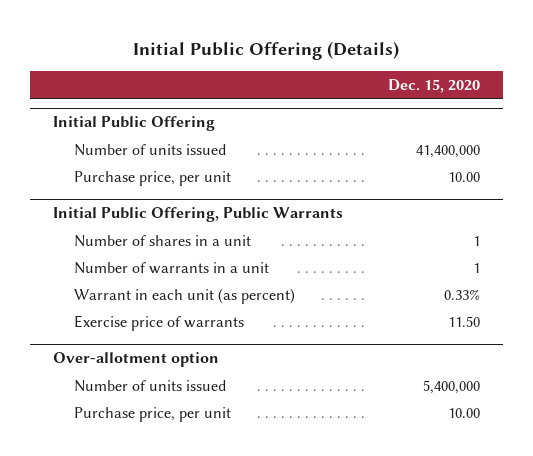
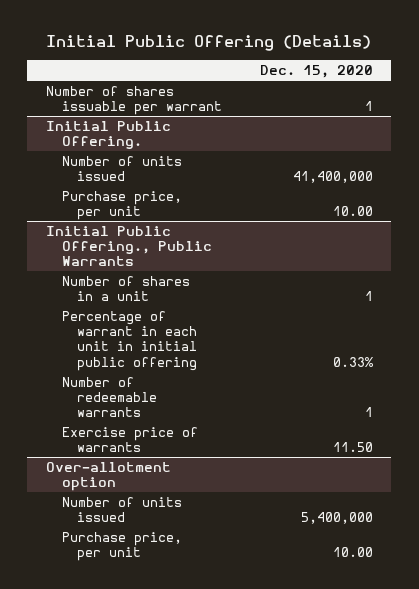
none -> [46,85,222,116] Number of shares issuable per warrant
[52,116,215,132] Initial Public Offering -> [46,120,172,150] Initial Public Offering.
[52,207,343,223] Initial Public Offering, Public Warrants -> [46,225,212,267] Initial Public Offering., Public Warrants
[73,261,269,274] Number of warrants in a unit -> none
[73,287,295,304] Warrant in each unit (as percent) -> none
none -> [61,310,198,371] Percentage of warrant in each unit in initial public offering
none -> [61,376,158,418] Number of redeemable warrants

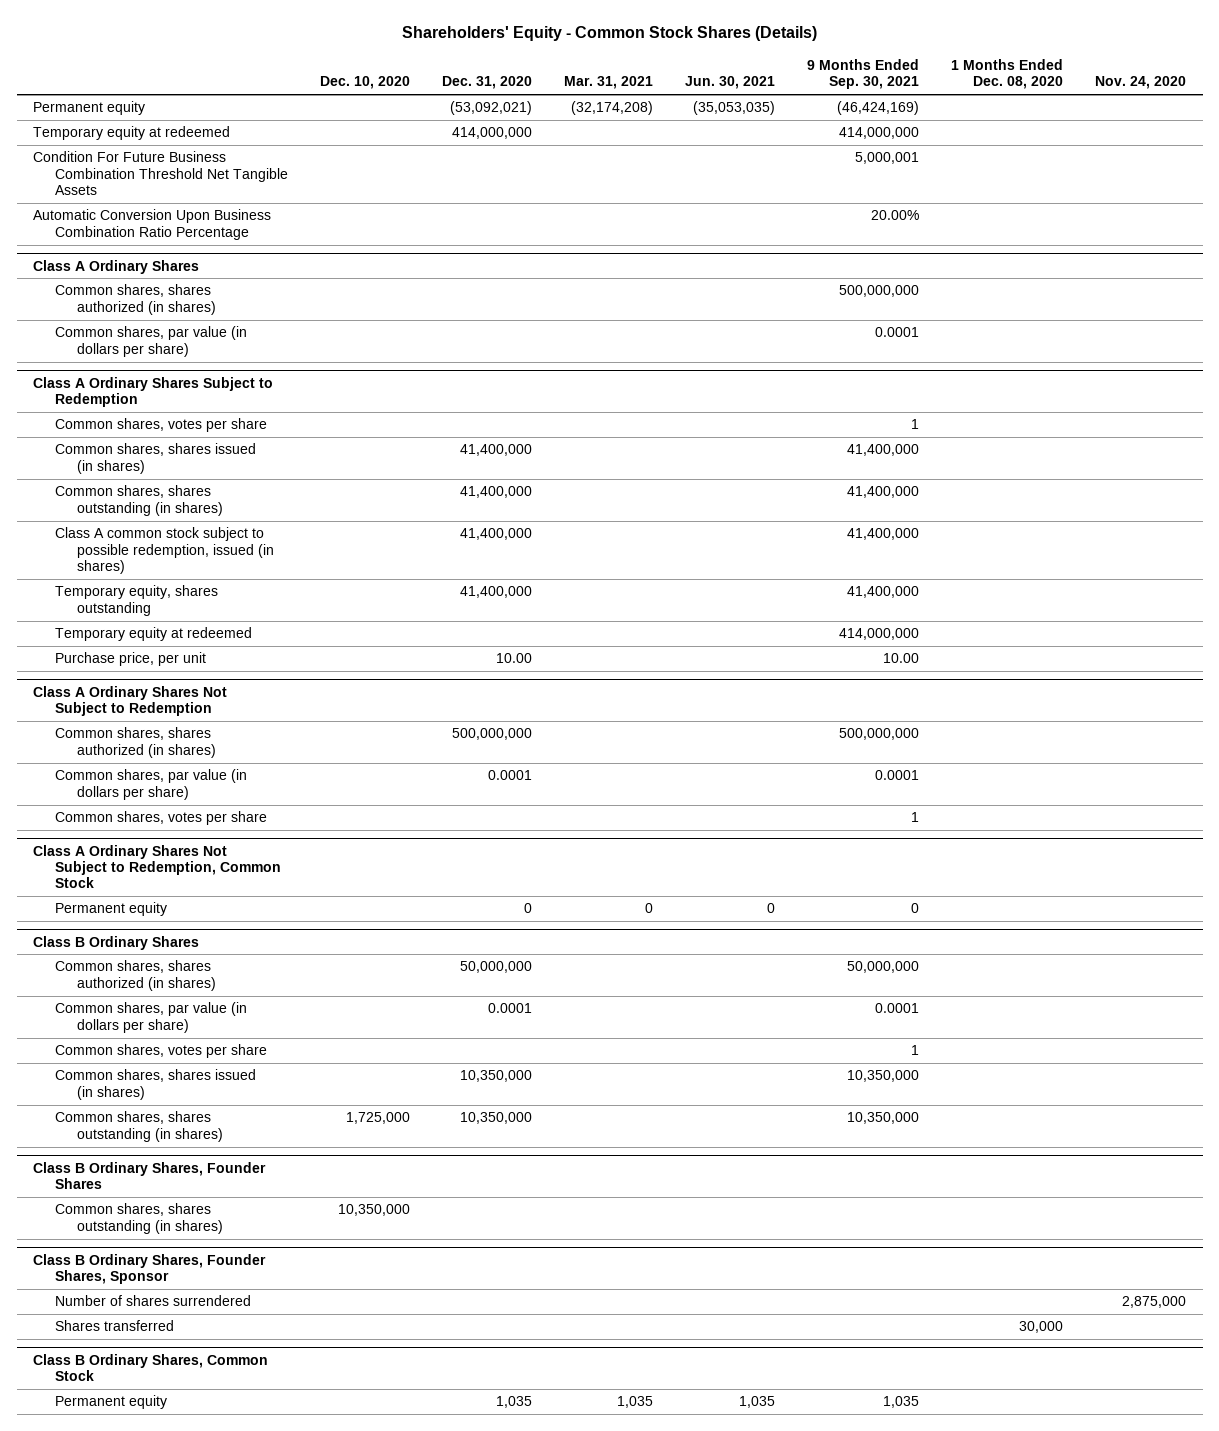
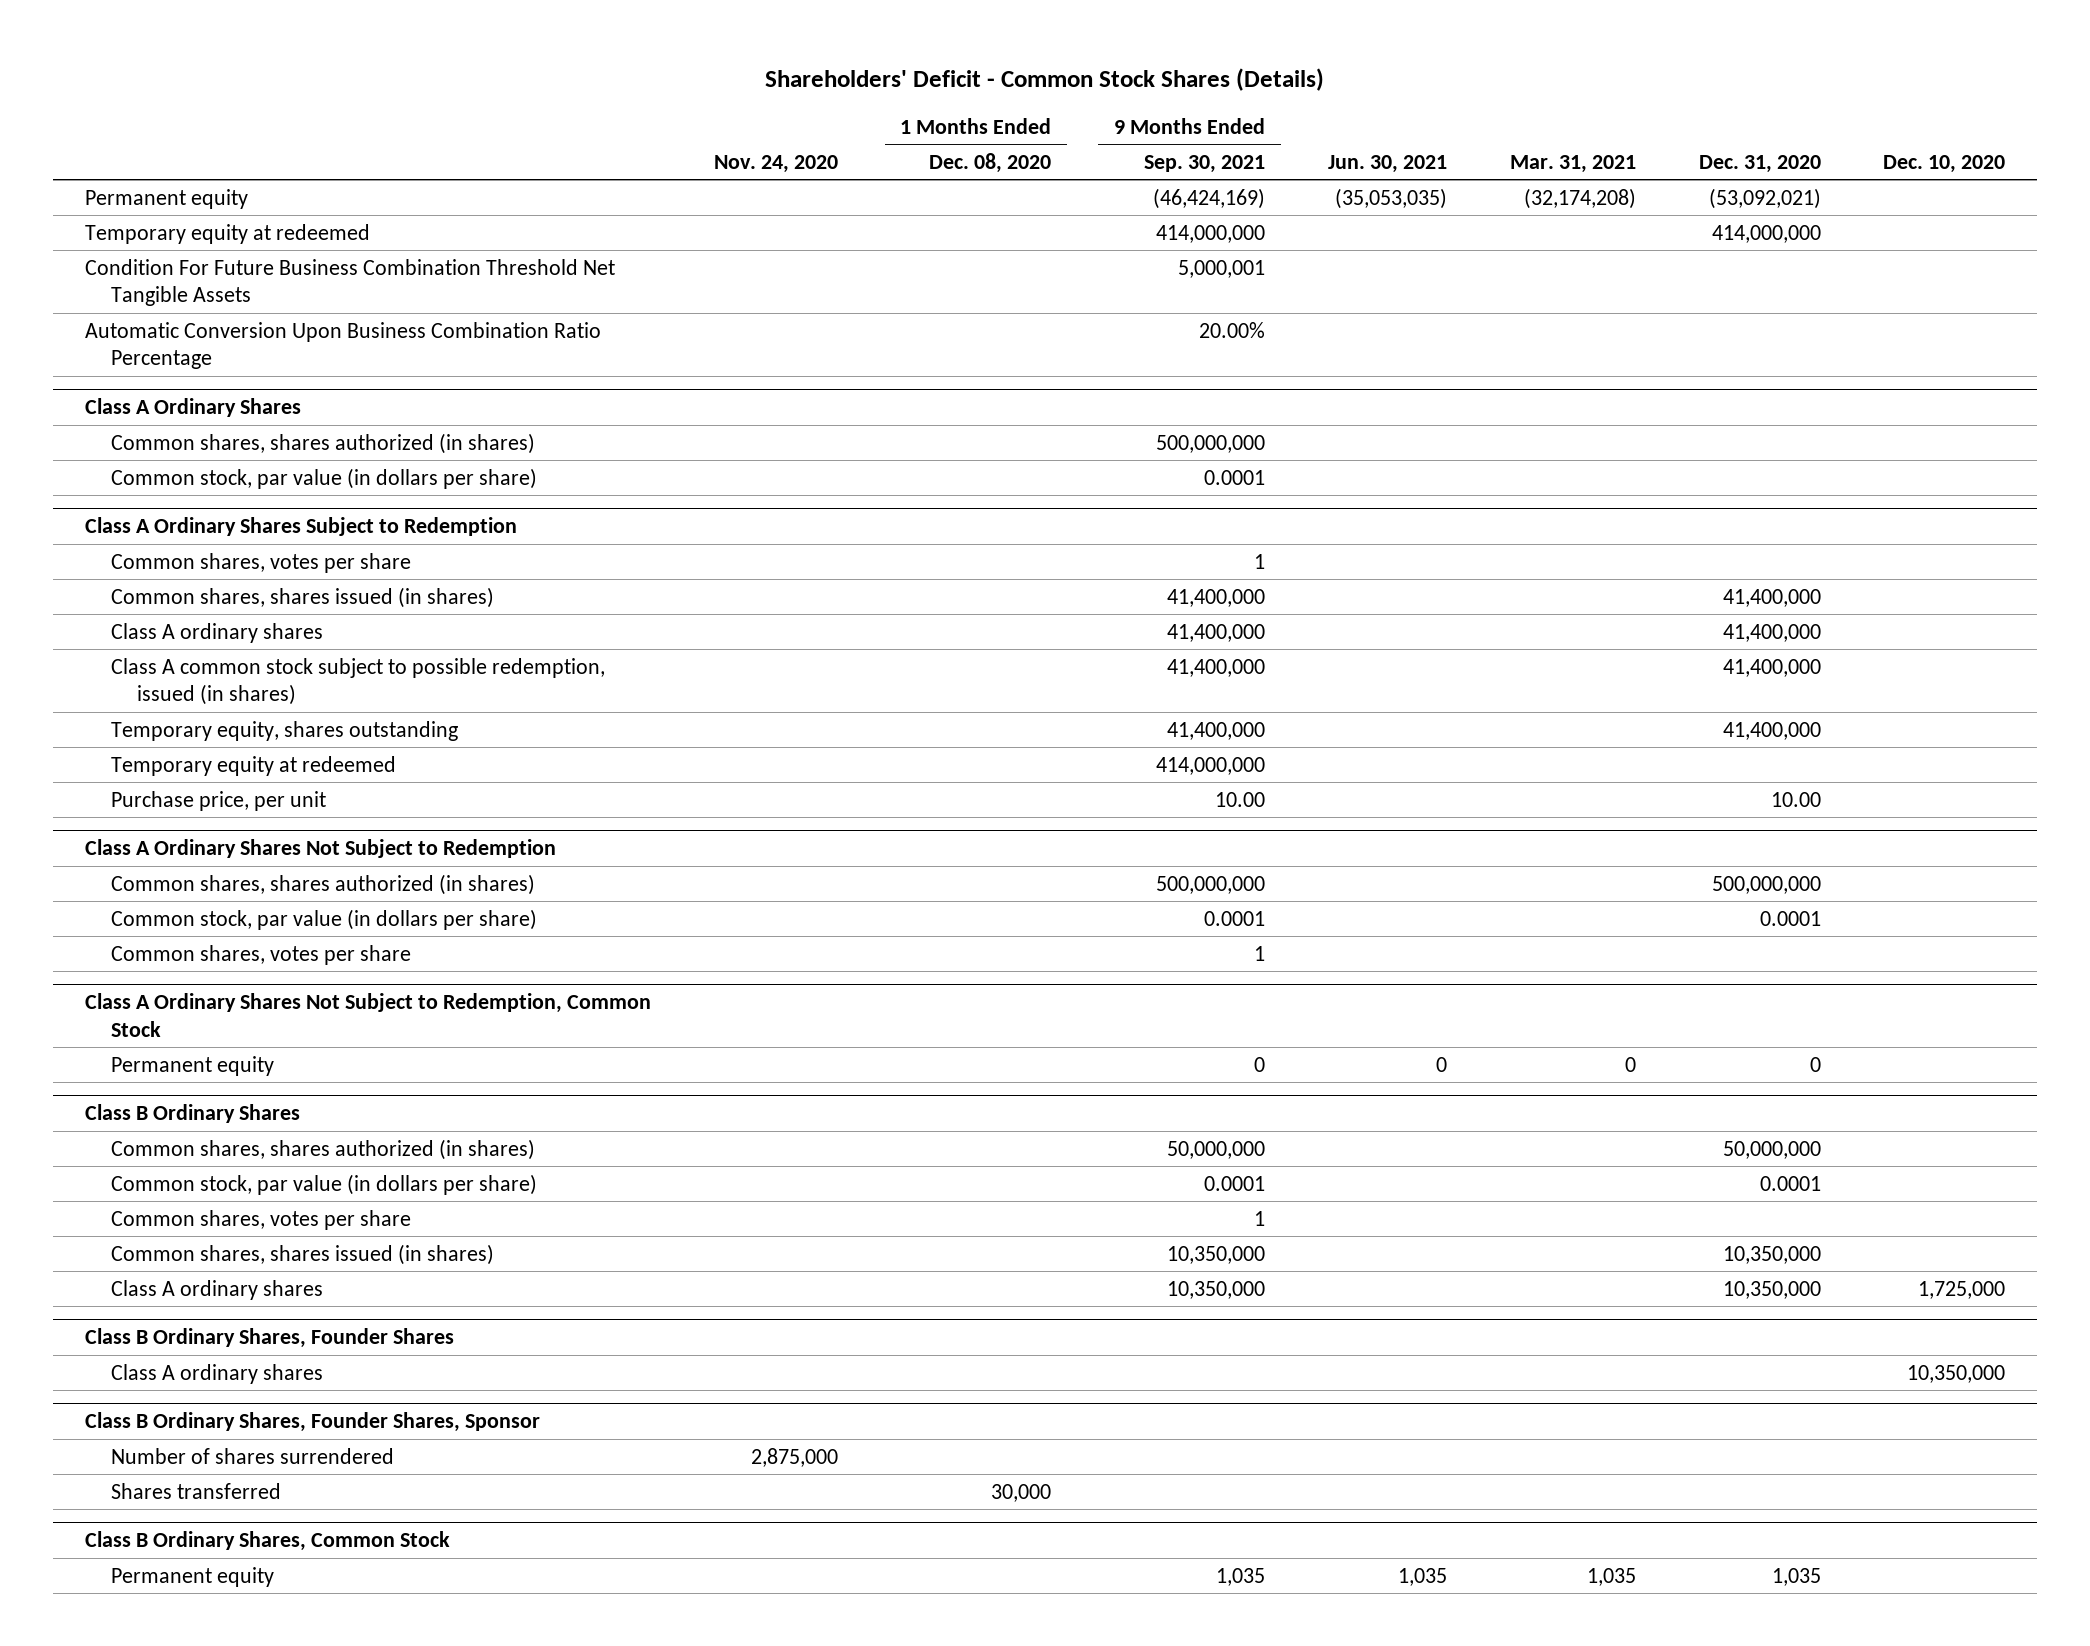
[401,26,817,42] Shareholders' Equity - Common Stock Shares (Details) -> [765,68,1325,92] Shareholders' Deficit - Common Stock Shares (Details)
[54,326,247,357] Common shares, par value (in dollars per share) -> [110,467,537,489] Common stock, par value (in dollars per share)
[54,485,224,516] Common shares, shares outstanding (in shares) -> [110,622,323,643] Class A ordinary shares
[54,769,247,800] Common shares, par value (in dollars per share) -> [110,908,537,930] Common stock, par value (in dollars per share)
[54,1002,247,1033] Common shares, par value (in dollars per share) -> [110,1173,537,1195] Common stock, par value (in dollars per share)
[54,1111,224,1142] Common shares, shares outstanding (in shares) -> [110,1279,323,1300] Class A ordinary shares
[54,1203,224,1234] Common shares, shares outstanding (in shares) -> [110,1363,323,1384] Class A ordinary shares

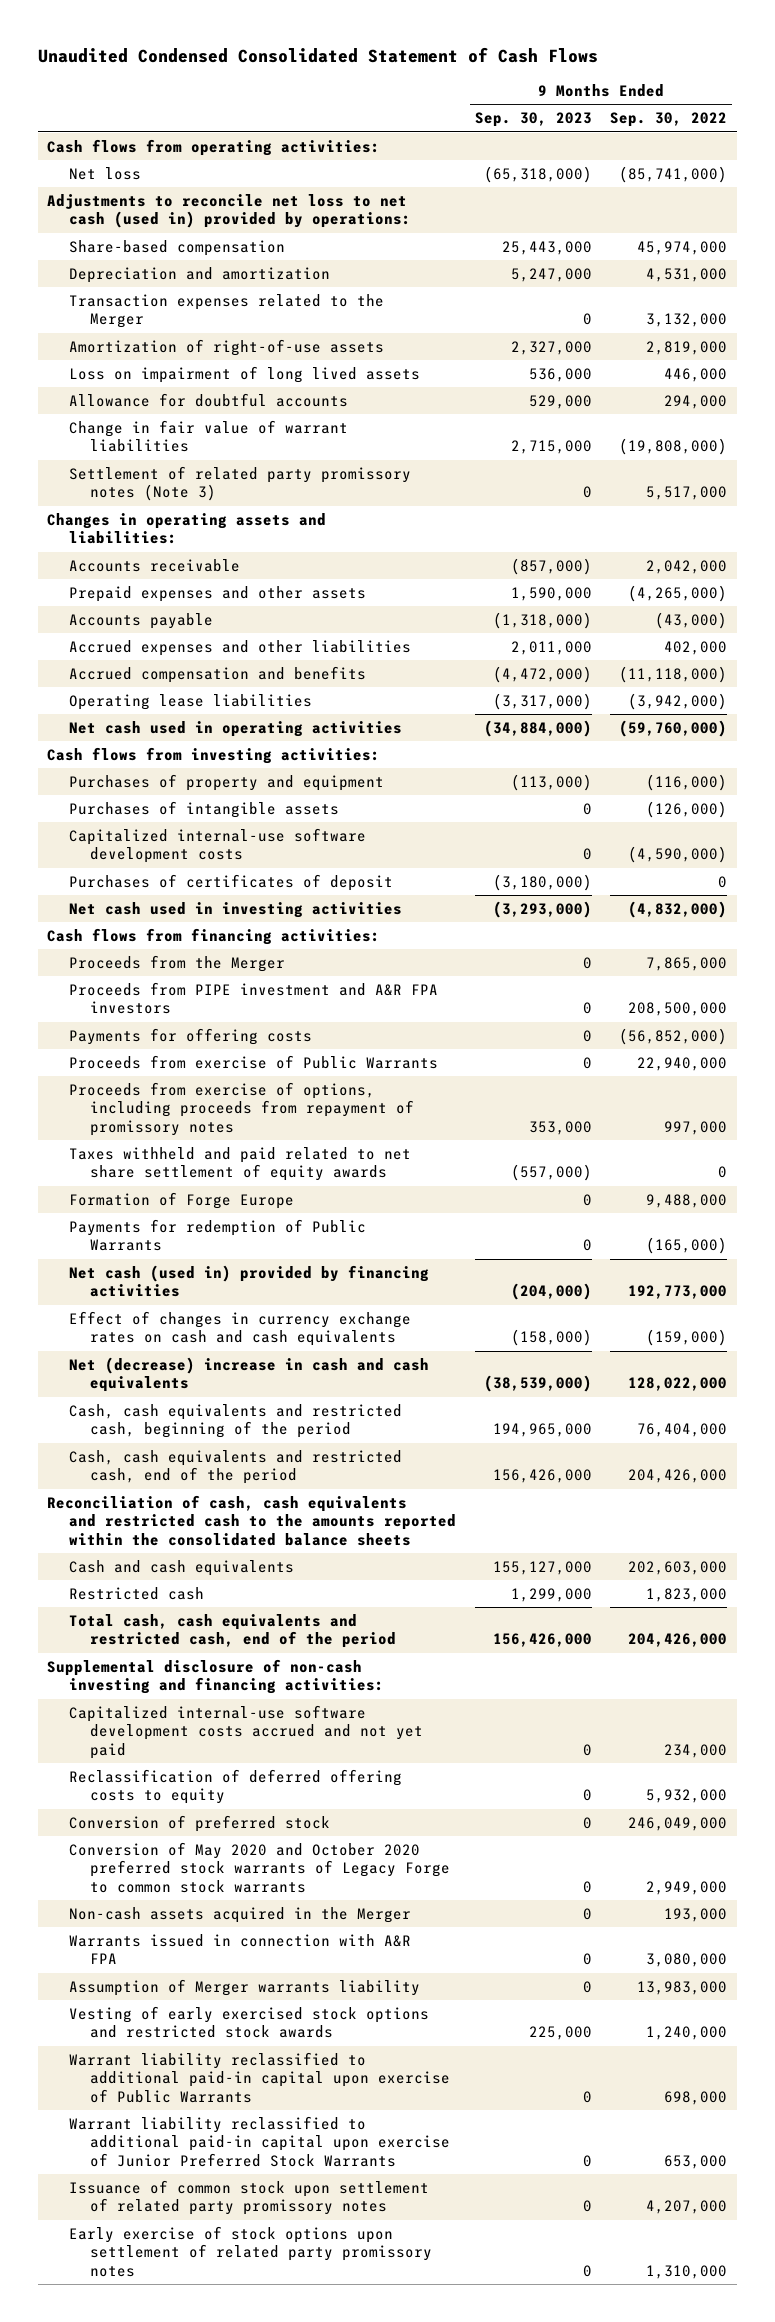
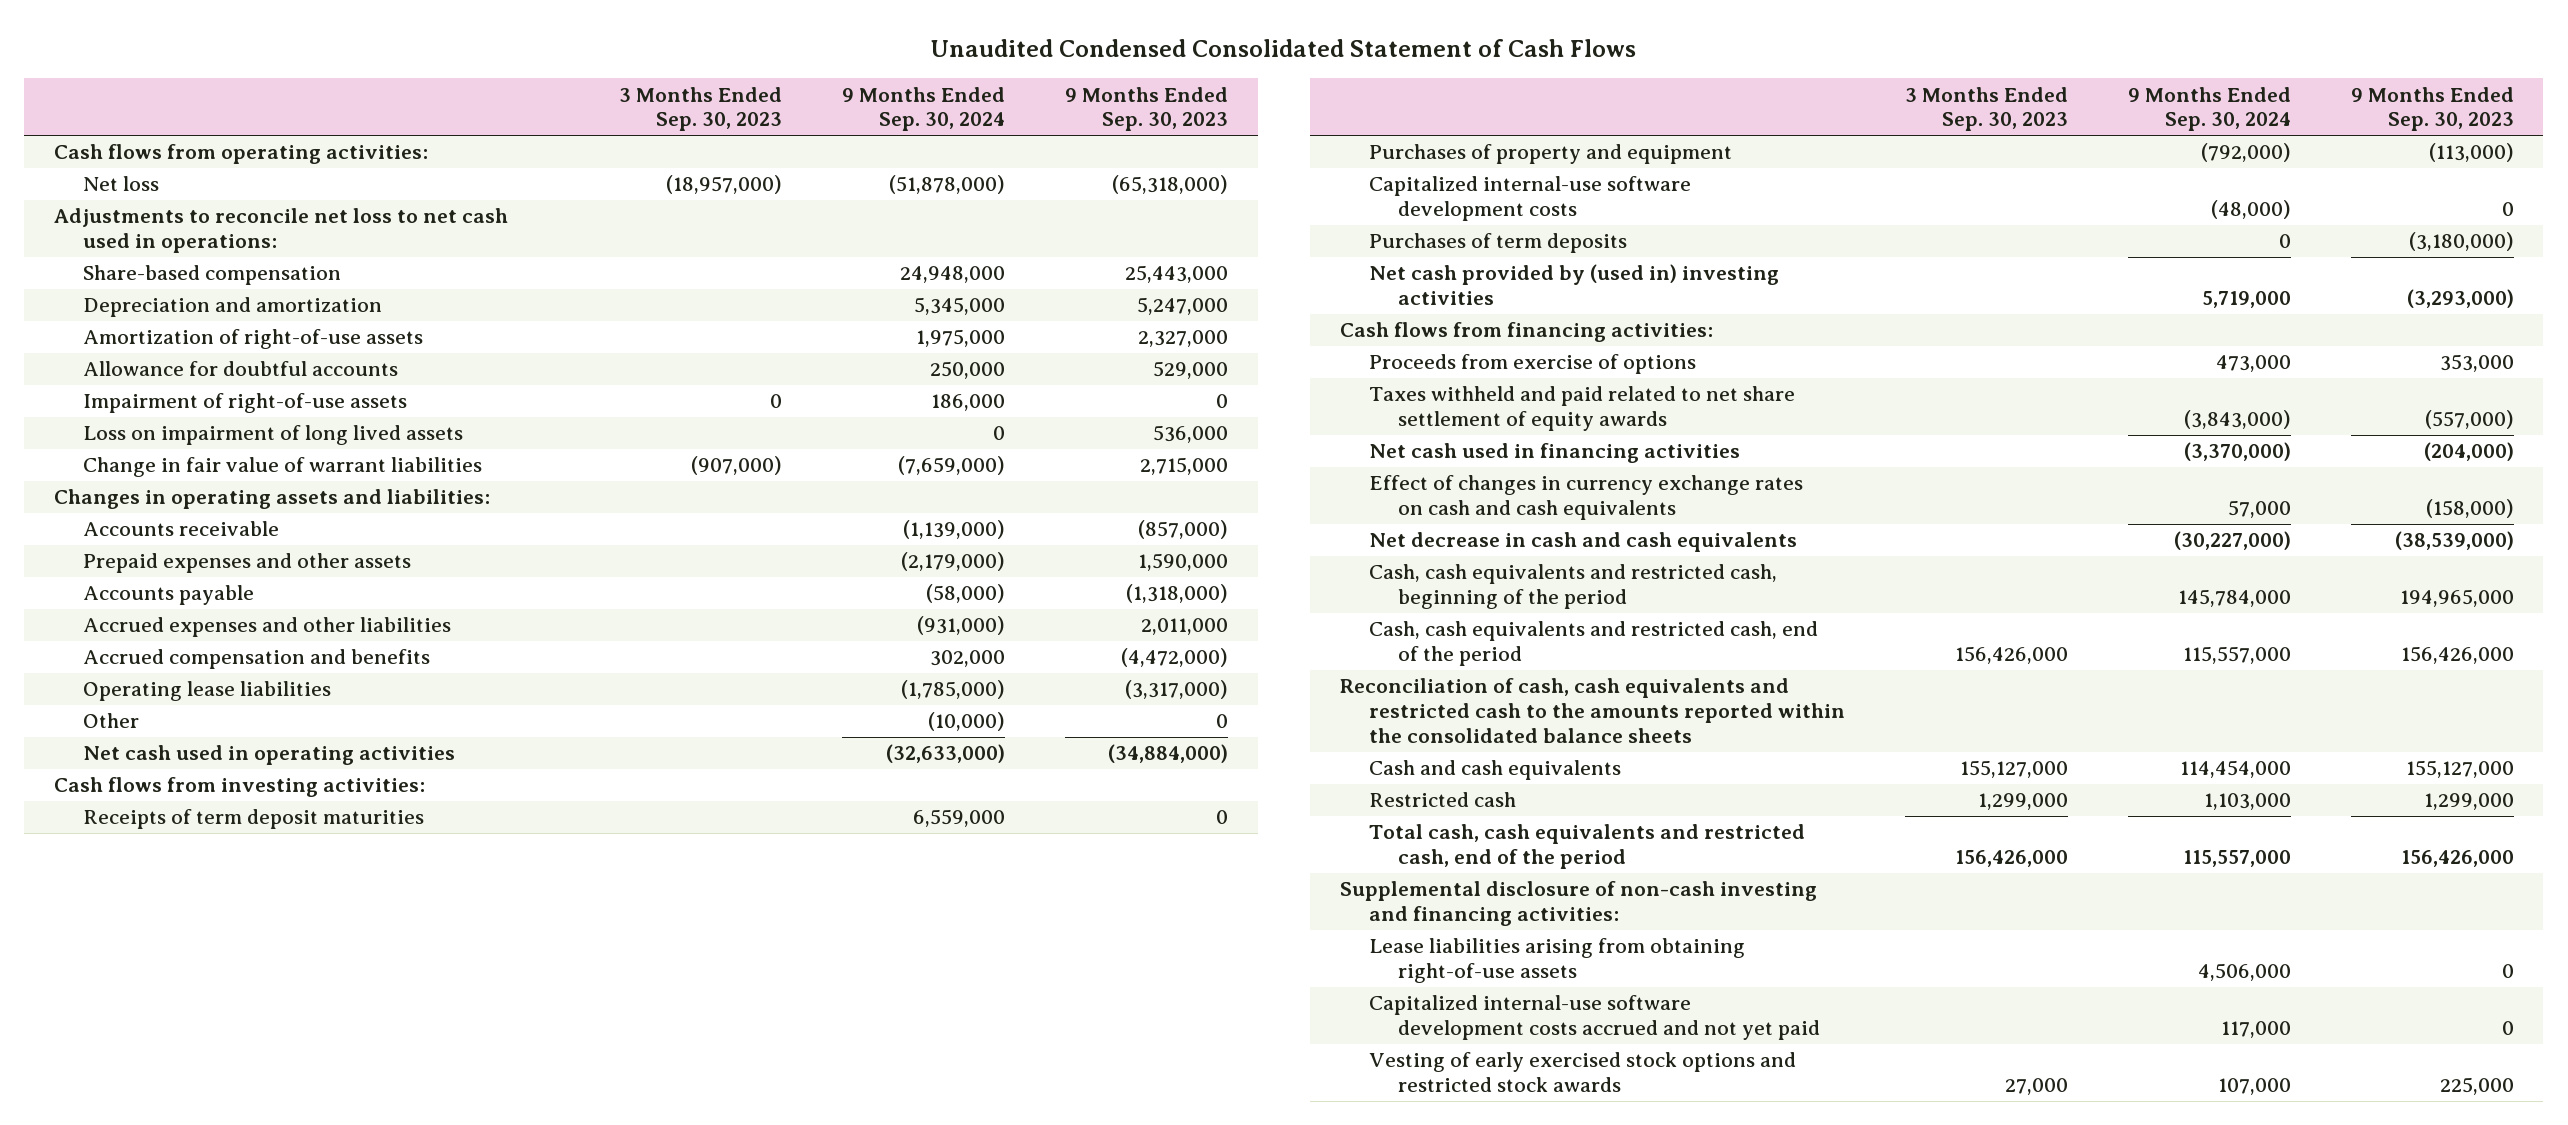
[610,112,728,128] Sep. 30, 2022 -> none
none -> [619,86,783,132] 3 Months Ended Sep. 30, 2023
none -> [841,86,1005,132] 9 Months Ended Sep. 30, 2024
[47,194,411,229] Adjustments to reconcile net loss to net cash (used in) provided by operations: -> [54,208,509,254] Adjustments to reconcile net loss to net cash used in operations:
[68,294,384,329] Transaction expenses related to the Merger -> none
none -> [83,393,408,414] Impairment of right-of-use assets
[68,366,420,384] Loss on impairment of long lived assets -> [83,425,464,446] Loss on impairment of long lived assets
[68,466,411,502] Settlement of related party promissory notes (Note 3) -> none
none -> [83,713,140,729] Other
none -> [83,809,425,830] Receipts of term deposit maturities
[68,801,339,819] Purchases of intangible assets -> none
[68,874,393,892] Purchases of certificates of deposit -> [1369,233,1628,254] Purchases of term deposits
[68,902,402,919] Net cash used in investing activities -> [1369,264,1780,306] Net cash provided by (used in) investing activities
[68,955,285,973] Proceeds from the Merger -> none
[68,982,438,1015] Proceeds from PIPE investment and A&R FPA investors -> none
[68,1028,312,1046] Payments for offering costs -> none
[68,1055,438,1070] Proceeds from exercise of Public Warrants -> none
[68,1082,415,1136] Proceeds from exercise of options, including proceeds from repayment of promissory notes -> [1369,354,1697,375] Proceeds from exercise of options
[68,1192,294,1210] Formation of Forge Europe -> none
[68,1219,366,1252] Payments for redemption of Public Warrants -> none
[68,1265,429,1298] Net cash (used in) provided by financing activities -> [1369,443,1741,464] Net cash used in financing activities
[68,1357,429,1393] Net (decrease) increase in cash and cash equivalents -> [1369,532,1798,553] Net decrease in cash and cash equivalents
none -> [1369,938,1746,984] Lease liabilities arising from obtaining right-of-use assets
[68,1769,402,1805] Reclassification of deferred offering costs to equity -> none
[68,1815,330,1833] Conversion of preferred stock -> none
[68,1842,451,1893] Conversion of May 2020 and October 2020 preferred stock warrants of Legacy Forge to common stock warrants -> none
[68,1907,411,1924] Non-cash assets acquired in the Merger -> none
[68,1934,411,1965] Warrants issued in connection with A&R FPA -> none
[68,1979,420,1997] Assumption of Merger warrants liability -> none
[68,2052,451,2103] Warrant liability reclassified to additional paid-in capital upon exercise of Public Warrants -> none
[68,2116,451,2167] Warrant liability reclassified to additional paid-in capital upon exercise of Junior Preferred Stock Warrants -> none
[68,2180,429,2216] Issuance of common stock upon settlement of related party promissory notes -> none
[68,2226,433,2277] Early exercise of stock options upon settlement of related party promissory notes -> none

